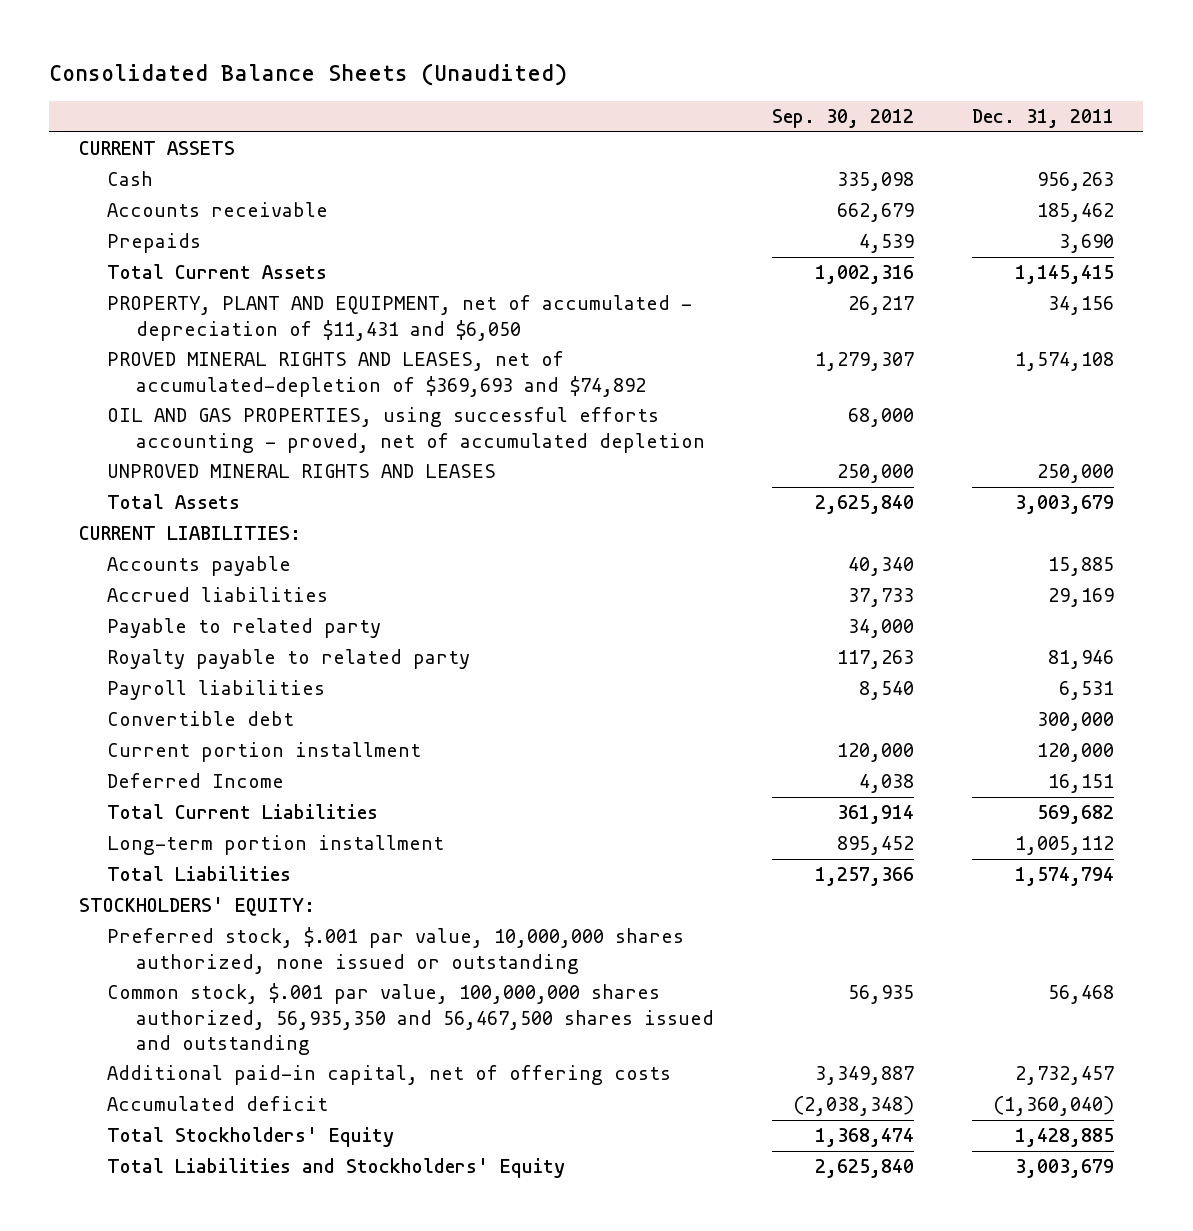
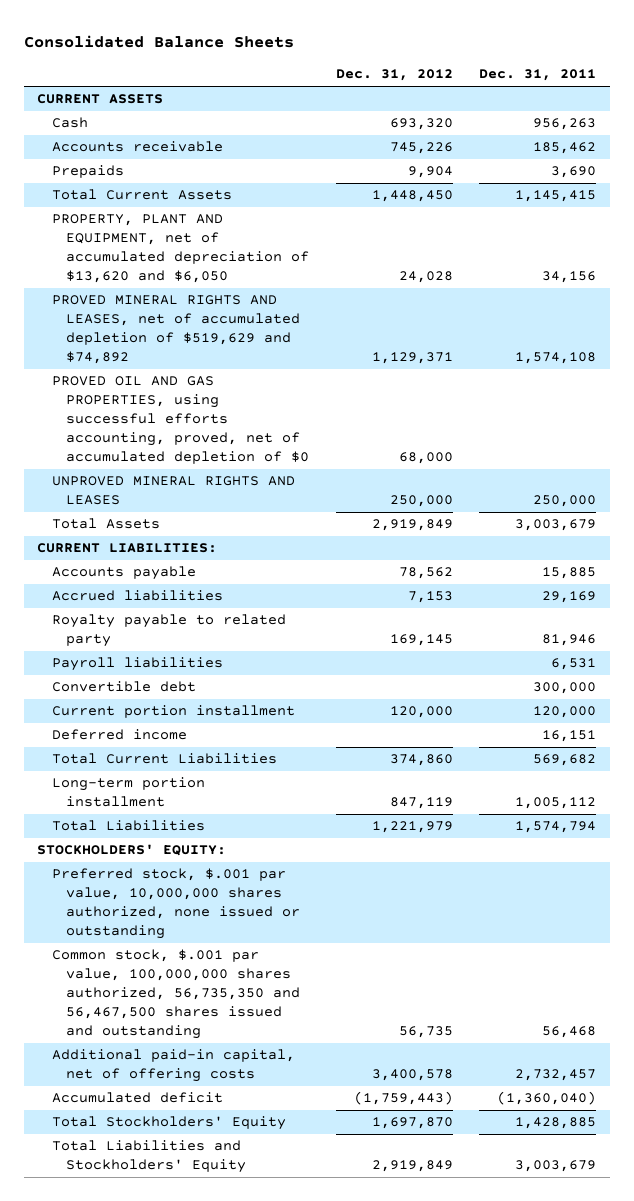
[49,62,568,86] Consolidated Balance Sheets (Unaudited) -> [23,35,294,49] Consolidated Balance Sheets
[771,109,914,129] Sep. 30, 2012 -> none
none -> [335,69,453,82] Dec. 31, 2012
[107,295,693,341] PROPERTY, PLANT AND EQUIPMENT, net of accumulated - depreciation of $11,431 and $6,050 -> [51,214,310,284] PROPERTY, PLANT AND EQUIPMENT, net of accumulated depreciation of $13,620 and $6,050
[107,351,646,397] PROVED MINERAL RIGHTS AND LEASES, net of accumulated-depletion of $369,693 and $74,892 -> [51,295,301,365] PROVED MINERAL RIGHTS AND LEASES, net of accumulated depletion of $519,629 and $74,892
[107,407,705,453] OIL AND GAS PROPERTIES, using successful efforts accounting - proved, net of accumulated depletion -> [51,376,310,465] PROVED OIL AND GAS PROPERTIES, using successful efforts accounting, proved, net of accumulated depletion of $0
[107,618,382,639] Payable to related party -> none
[107,773,285,789] Deferred Income -> [51,729,187,741] Deferred income
[107,983,714,1055] Common stock, $.001 par value, 100,000,000 shares authorized, 56,935,350 and 56,467,500 shares issued and outstanding -> [51,949,301,1040] Common stock, $.001 par value, 100,000,000 shares authorized, 56,735,350 and 56,467,500 shares issued and outstanding

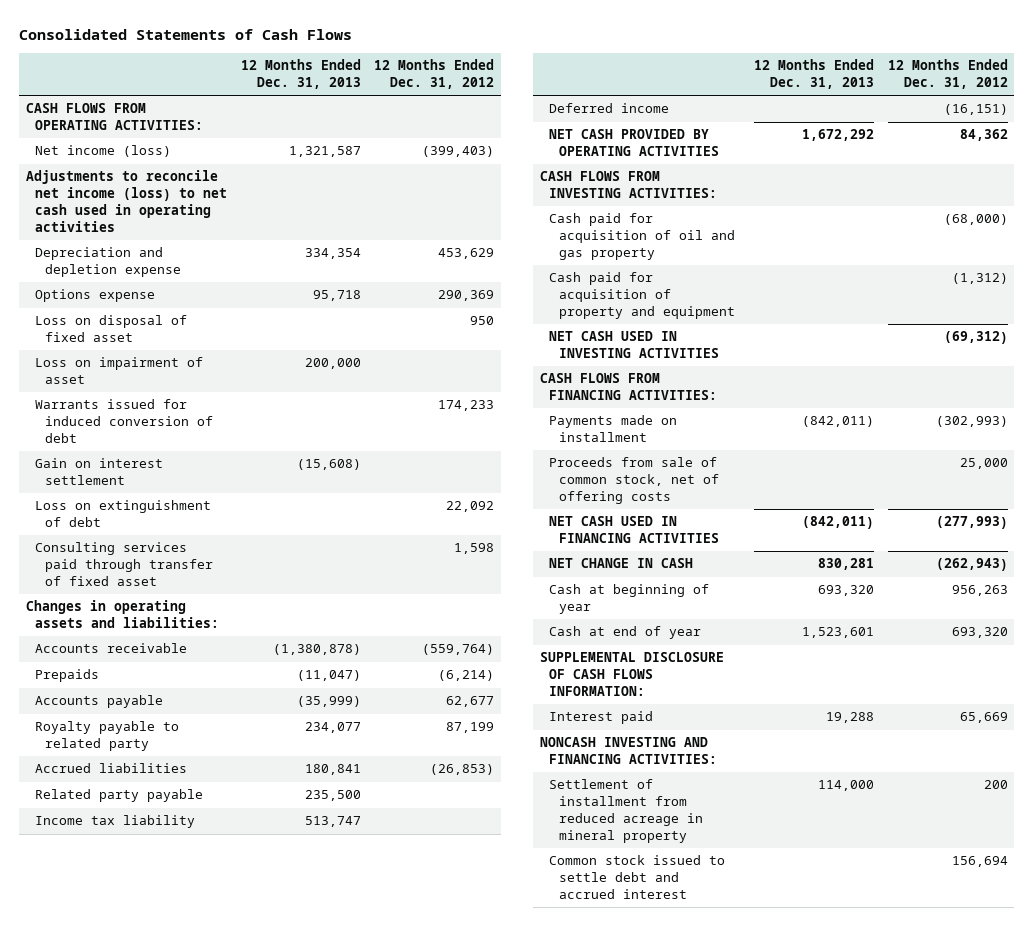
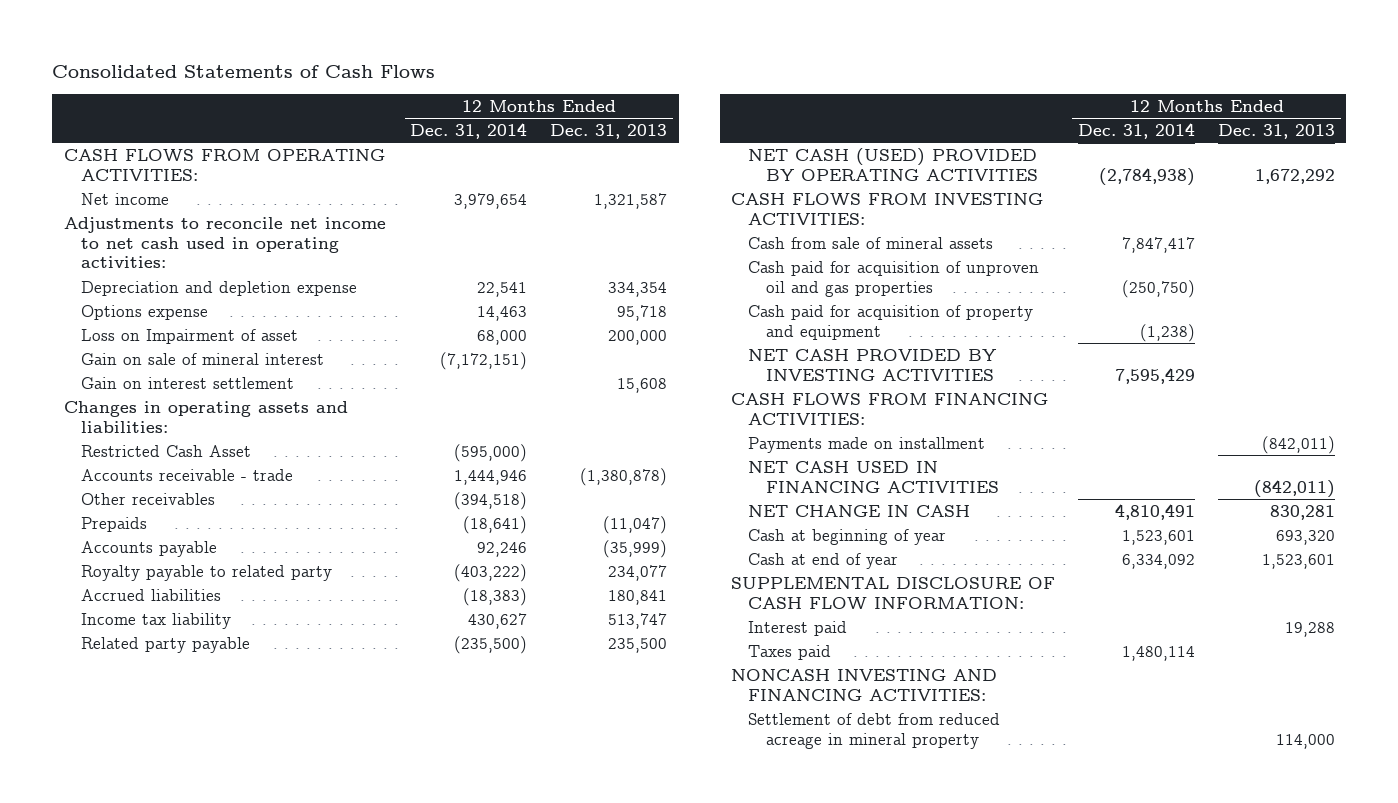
[373,59,494,90] 12 Months Ended Dec. 31, 2012 -> none
none -> [410,123,528,140] Dec. 31, 2014
[35,145,172,158] Net income (loss) -> [80,192,169,205] Net income
[26,170,228,232] Adjustments to reconcile net income (loss) to net cash used in operating activities -> [63,216,386,269] Adjustments to reconcile net income to net cash used in operating activities:
[35,315,188,343] Loss on disposal of fixed asset -> none
[35,399,213,444] Warrants issued for induced conversion of debt -> none
[35,500,212,528] Loss on extinguishment of debt -> none
[35,542,213,587] Consulting services paid through transfer of fixed asset -> none
[35,357,204,385] Loss on impairment of asset -> [80,328,298,344] Loss on Impairment of asset
none -> [80,352,324,365] Gain on sale of mineral interest
[296,459,361,471] (15,608) -> [617,377,668,393] 15,608
none -> [80,444,251,457] Restricted Cash Asset
[35,643,188,654] Accounts receivable -> [80,468,293,481] Accounts receivable - trade
none -> [80,492,215,505] Other receivables
[549,103,670,114] Deferred income -> none
[35,789,204,803] Related party payable -> [80,636,250,653] Related party payable
[549,129,719,157] NET CASH PROVIDED BY OPERATING ACTIVITIES -> [748,147,1038,181] NET CASH (USED) PROVIDED BY OPERATING ACTIVITIES
none -> [748,236,994,249] Cash from sale of mineral assets
[549,213,735,261] Cash paid for acquisition of oil and gas property -> [748,260,1040,297] Cash paid for acquisition of unproven oil and gas properties
[549,331,719,359] NET CASH USED IN INVESTING ACTIVITIES -> [748,348,998,381] NET CASH PROVIDED BY INVESTING ACTIVITIES
[549,457,719,505] Proceeds from sale of common stock, net of offering costs -> none
[539,652,724,697] SUPPLEMENTAL DISCLOSURE OF CASH FLOWS INFORMATION: -> [731,576,1056,609] SUPPLEMENTAL DISCLOSURE OF CASH FLOW INFORMATION:
none -> [748,644,832,660] Taxes paid
[549,855,726,900] Common stock issued to settle debt and accrued interest -> none
[549,779,703,843] Settlement of installment from reduced acreage in mineral property -> [748,712,1001,749] Settlement of debt from reduced acreage in mineral property

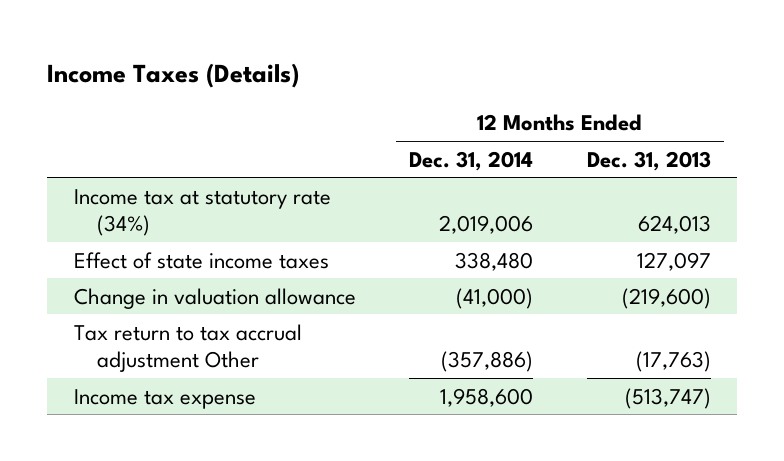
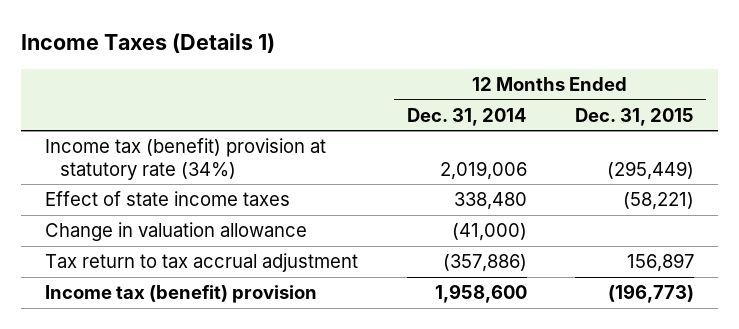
[46,63,299,89] Income Taxes (Details) -> [21,33,276,54] Income Taxes (Details 1)
[586,150,711,171] Dec. 31, 2013 -> none
none -> [574,107,694,126] Dec. 31, 2015
[73,188,331,237] Income tax at statutory rate (34%) -> [45,138,327,180] Income tax (benefit) provision at statutory rate (34%)
[73,323,302,373] Tax return to tax accrual adjustment Other -> [45,253,359,273] Tax return to tax accrual adjustment
[73,388,256,409] Income tax expense -> [45,285,318,304] Income tax (benefit) provision

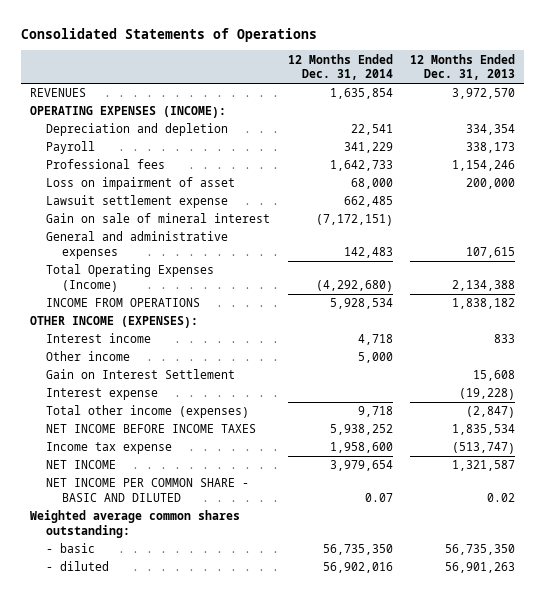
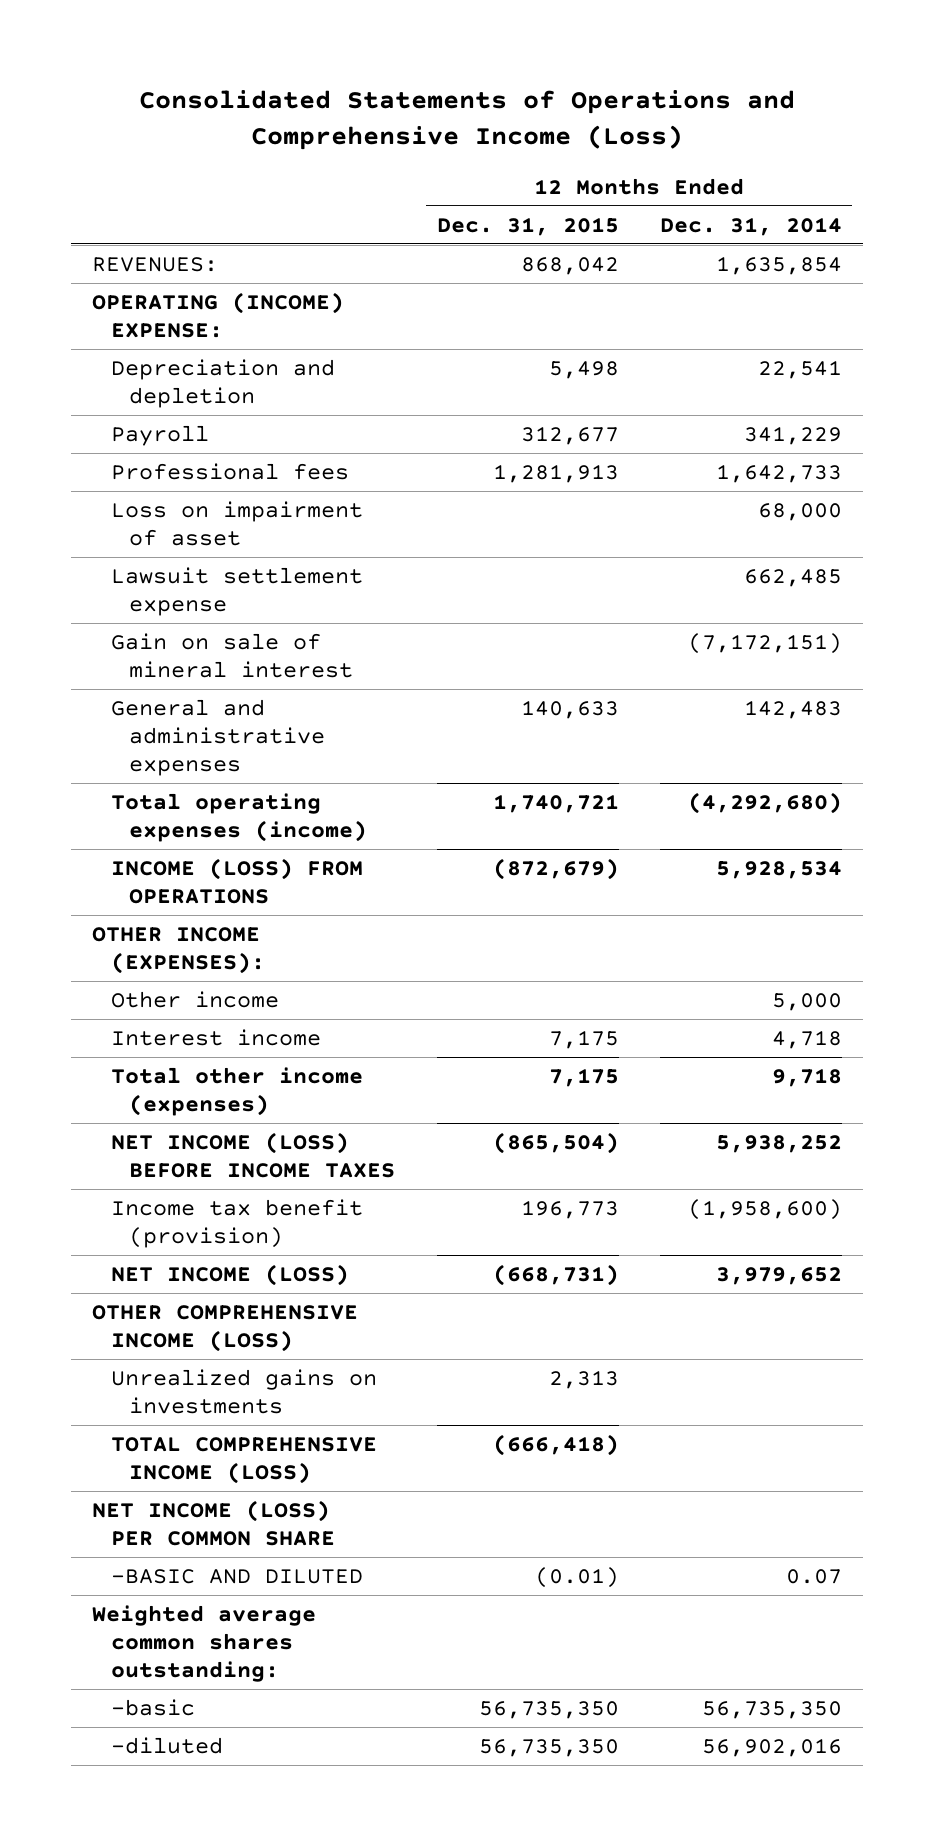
[21,27,318,42] Consolidated Statements of Operations -> [138,89,795,151] Consolidated Statements of Operations and Comprehensive Income (Loss)
[410,53,516,81] 12 Months Ended Dec. 31, 2013 -> none
none -> [436,216,619,236] Dec. 31, 2015
[29,88,86,98] REVENUES -> [91,257,218,273] REVENUES:
[29,106,226,119] OPERATING EXPENSES (INCOME): -> [91,292,344,338] OPERATING (INCOME) EXPENSE:
[46,264,215,292] Total Operating Expenses (Income) -> [110,793,368,842] Total operating expenses (income)
[46,298,201,308] INCOME FROM OPERATIONS -> [110,858,363,904] INCOME (LOSS) FROM OPERATIONS
[46,369,236,380] Gain on Interest Settlement -> none
[46,388,159,401] Interest expense -> none
[46,333,152,344] Interest income -> [110,1029,321,1047] Interest income
[46,424,257,434] NET INCOME BEFORE INCOME TAXES -> [110,1132,396,1178] NET INCOME (LOSS) BEFORE INCOME TAXES
[46,442,173,455] Income tax expense -> [110,1199,363,1248] Income tax benefit (provision)
[329,442,393,454] 1,958,600 -> [688,1199,843,1221] (1,958,600)
[46,460,117,470] NET INCOME -> [110,1264,349,1287] NET INCOME (LOSS)
[329,460,393,472] 3,979,654 -> [716,1267,843,1286] 3,979,652
none -> [91,1305,358,1352] OTHER COMPREHENSIVE INCOME (LOSS)
none -> [110,1369,377,1414] Unrealized gains on investments
none -> [110,1437,377,1484] TOTAL COMPREHENSIVE INCOME (LOSS)
none -> [91,1500,335,1546] NET INCOME (LOSS) PER COMMON SHARE
[46,478,250,502] NET INCOME PER COMMON SHARE - BASIC AND DILUTED -> [110,1569,363,1585] -BASIC AND DILUTED
[46,543,96,554] - basic -> [110,1699,195,1717] -basic
[46,561,110,572] - diluted -> [110,1737,223,1755] -diluted

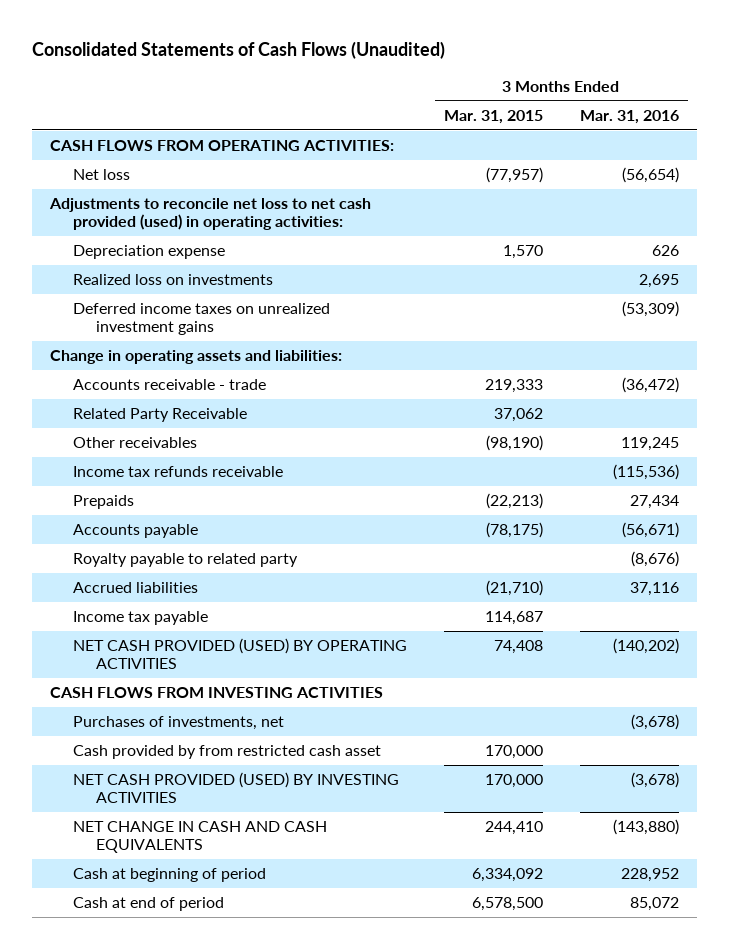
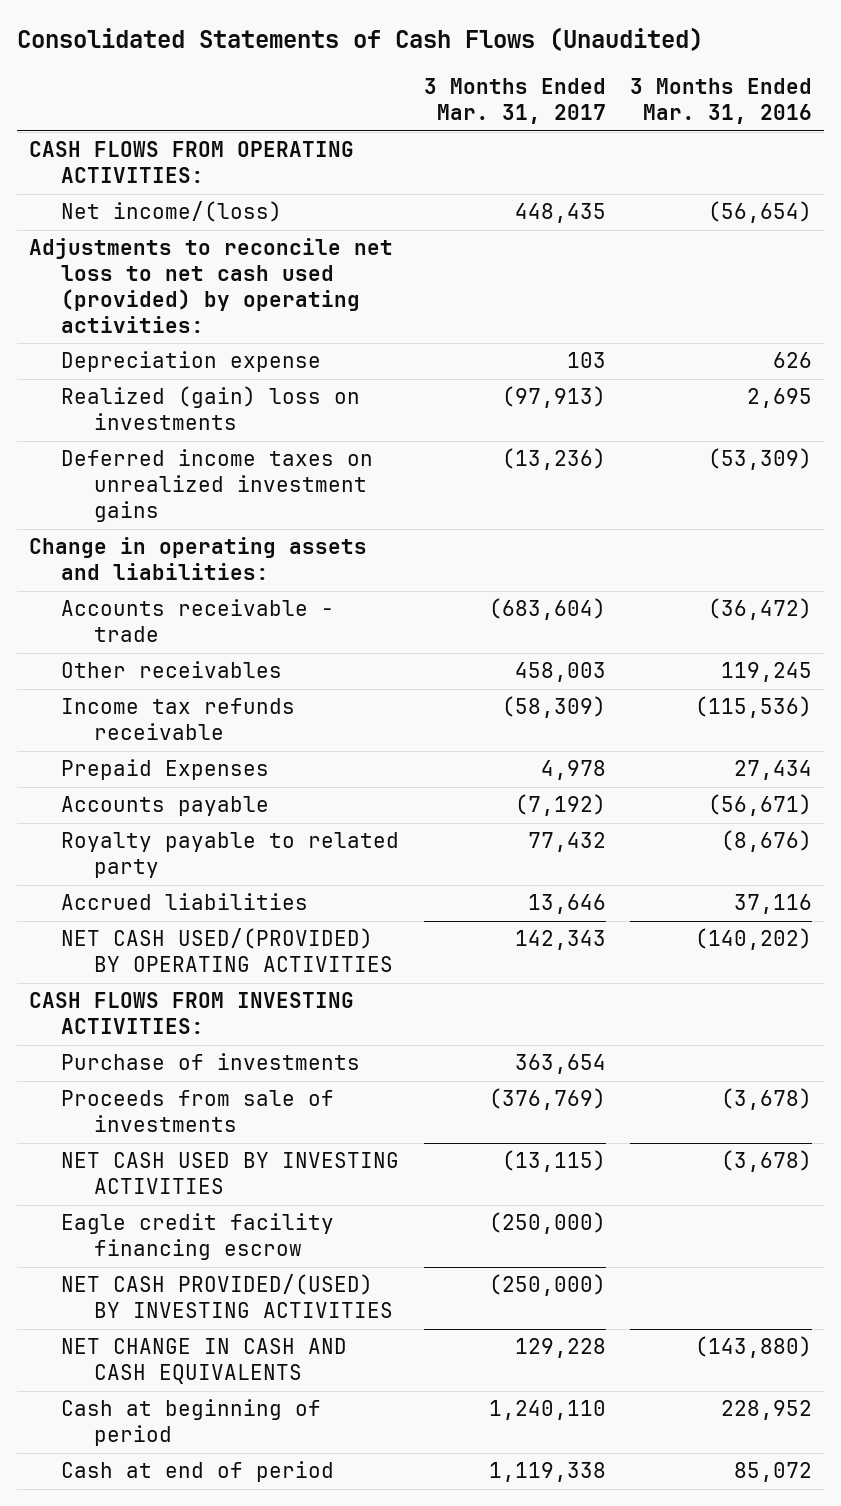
[443,109,543,124] Mar. 31, 2015 -> none
none -> [423,78,606,125] 3 Months Ended Mar. 31, 2017
[72,169,130,181] Net loss -> [61,201,283,223] Net income/(loss)
[49,198,372,231] Adjustments to reconcile net loss to net cash provided (used) in operating activities: -> [28,238,393,333] Adjustments to reconcile net loss to net cash used (provided) by operating activities:
[72,274,273,286] Realized loss on investments -> [61,386,361,431] Realized (gain) loss on investments
[72,408,247,423] Related Party Receivable -> none
[72,495,134,510] Prepaids -> [61,759,270,781] Prepaid Expenses
[72,611,208,626] Income tax payable -> none
[72,745,381,760] Cash provided by from restricted cash asset -> none
[72,638,407,670] NET CASH PROVIDED (USED) BY OPERATING ACTIVITIES -> [61,928,393,973] NET CASH USED/(PROVIDED) BY OPERATING ACTIVITIES
[50,687,384,699] CASH FLOWS FROM INVESTING ACTIVITIES -> [28,992,354,1035] CASH FLOWS FROM INVESTING ACTIVITIES:
none -> [61,1053,361,1071] Purchase of investments
[72,716,284,731] Purchases of investments, net -> [61,1090,335,1133] Proceeds from sale of investments
[72,772,399,804] NET CASH PROVIDED (USED) BY INVESTING ACTIVITIES -> [61,1152,400,1195] NET CASH USED BY INVESTING ACTIVITIES
none -> [61,1213,335,1261] Eagle credit facility financing escrow
none -> [61,1274,393,1319] NET CASH PROVIDED/(USED) BY INVESTING ACTIVITIES

